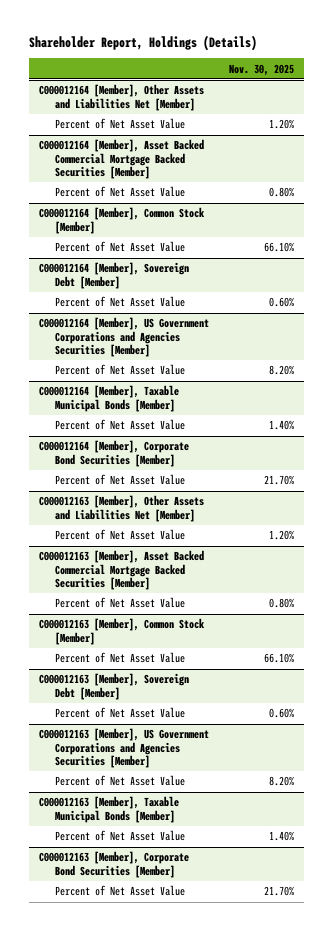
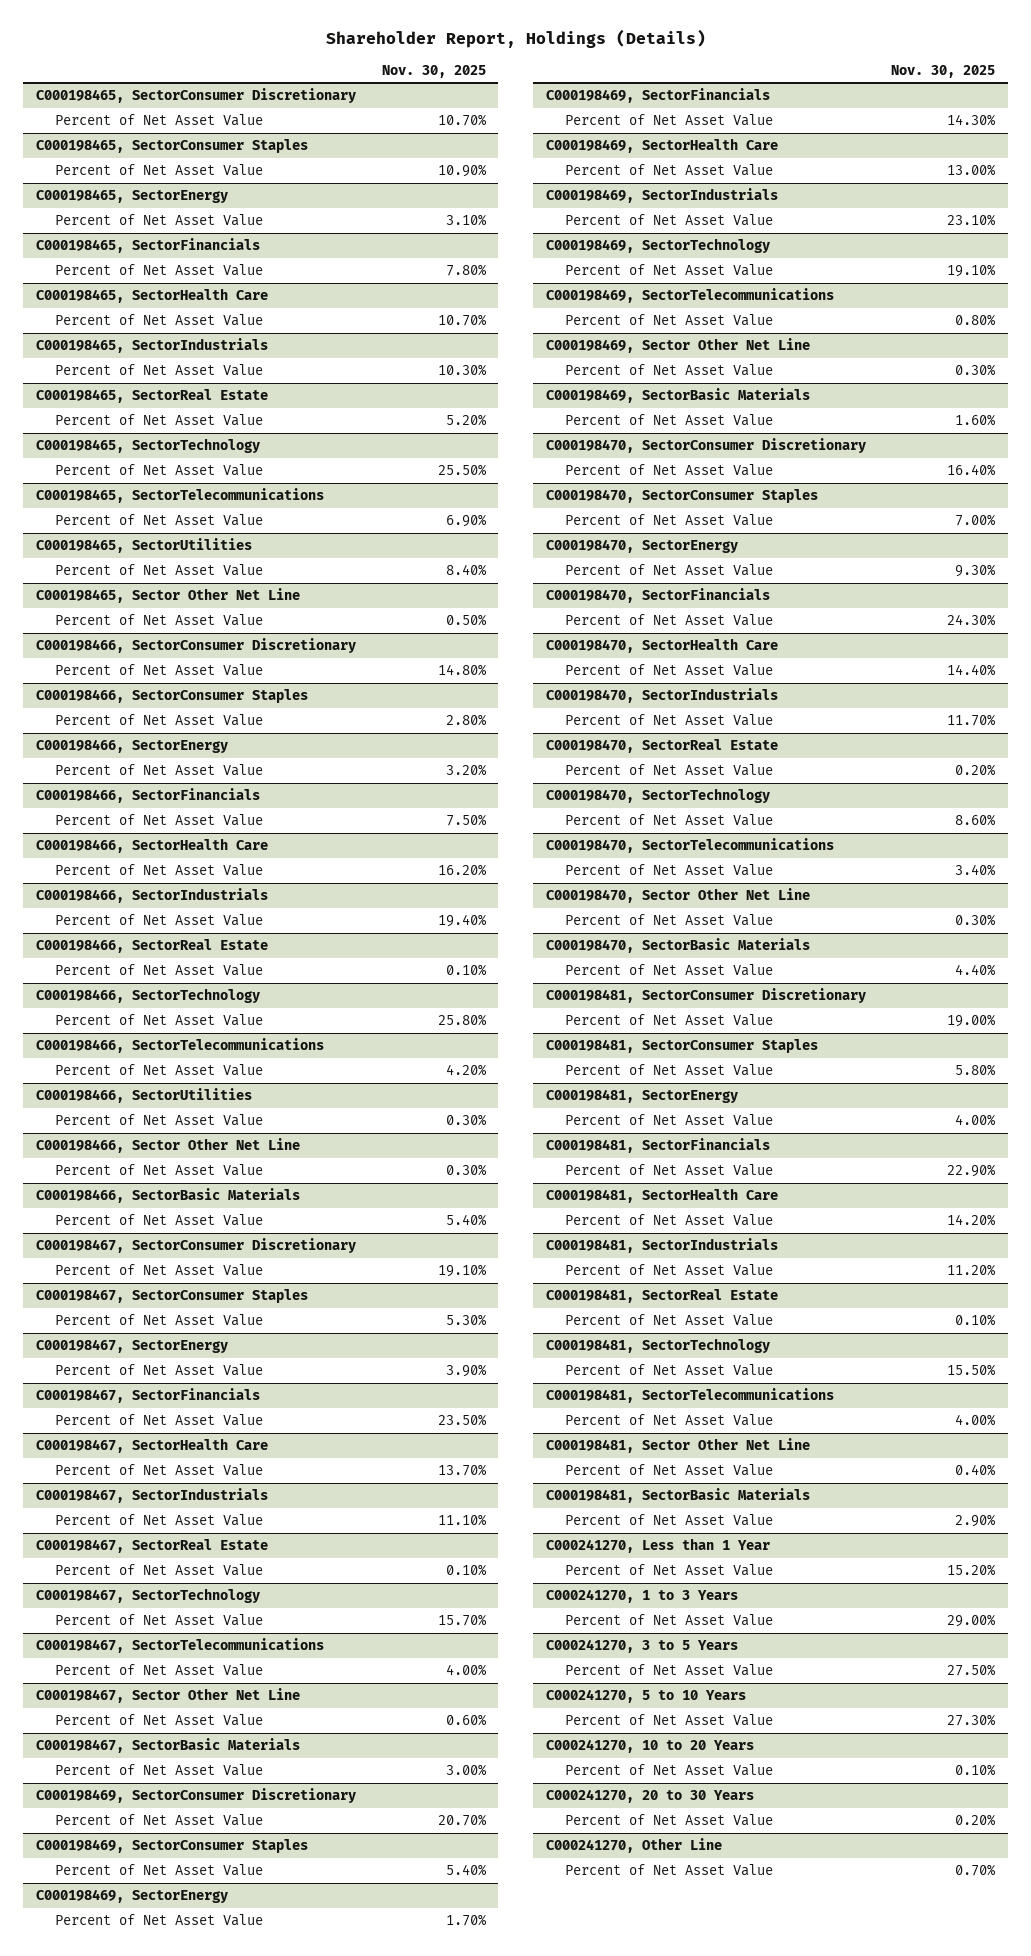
[38,84,204,111] C000012164 [Member], Other Assets and Liabilities Net [Member] -> none
[38,139,204,180] C000012164 [Member], Asset Backed Commercial Mortgage Backed Securities [Member] -> none
[38,207,205,234] C000012164 [Member], Common Stock [Member] -> none
[38,262,189,289] C000012164 [Member], Sovereign Debt [Member] -> none
none -> [35,88,356,104] C000198465, SectorConsumer Discretionary
[269,119,295,130] 1.20% -> [437,114,487,127] 10.70%
none -> [35,139,308,154] C000198465, SectorConsumer Staples
[269,187,295,198] 0.80% -> [437,164,487,178] 10.90%
none -> [35,189,228,204] C000198465, SectorEnergy
[264,242,295,253] 66.10% -> [445,214,487,227] 3.10%
none -> [35,238,260,254] C000198465, SectorFinancials
none -> [54,264,263,277] Percent of Net Asset Value
none -> [35,288,268,304] C000198465, SectorHealth Care
none -> [54,314,263,327] Percent of Net Asset Value
none -> [35,338,268,354] C000198465, SectorIndustrials
none -> [54,364,263,377] Percent of Net Asset Value
none -> [35,389,268,404] C000198465, SectorReal Estate
none -> [54,414,263,427] Percent of Net Asset Value
none -> [35,438,260,454] C000198465, SectorTechnology
none -> [54,464,263,477] Percent of Net Asset Value
none -> [35,488,324,504] C000198465, SectorTelecommunications
none -> [54,514,263,527] Percent of Net Asset Value
none -> [35,538,252,554] C000198465, SectorUtilities
none -> [54,564,263,577] Percent of Net Asset Value
none -> [35,588,300,604] C000198465, Sector Other Net Line
none -> [54,614,263,627] Percent of Net Asset Value
none -> [35,638,356,654] C000198466, SectorConsumer Discretionary
none -> [54,664,263,677] Percent of Net Asset Value
none -> [35,689,308,704] C000198466, SectorConsumer Staples
none -> [54,714,263,727] Percent of Net Asset Value
none -> [35,739,228,754] C000198466, SectorEnergy
none -> [54,764,263,777] Percent of Net Asset Value
none -> [35,788,260,804] C000198466, SectorFinancials
none -> [54,814,263,827] Percent of Net Asset Value
none -> [35,838,268,854] C000198466, SectorHealth Care
none -> [54,864,263,877] Percent of Net Asset Value
none -> [35,888,268,904] C000198466, SectorIndustrials
none -> [54,914,263,927] Percent of Net Asset Value
none -> [35,939,268,954] C000198466, SectorReal Estate
none -> [54,964,263,977] Percent of Net Asset Value
none -> [35,988,260,1004] C000198466, SectorTechnology
none -> [54,1014,263,1027] Percent of Net Asset Value
none -> [35,1038,324,1054] C000198466, SectorTelecommunications
none -> [54,1064,263,1077] Percent of Net Asset Value
none -> [35,1088,252,1104] C000198466, SectorUtilities
none -> [54,1114,263,1127] Percent of Net Asset Value
none -> [35,1138,300,1154] C000198466, Sector Other Net Line
none -> [54,1164,263,1177] Percent of Net Asset Value
none -> [35,1188,300,1204] C000198466, SectorBasic Materials
none -> [54,1214,263,1227] Percent of Net Asset Value
none -> [35,1238,356,1254] C000198467, SectorConsumer Discretionary
none -> [54,1264,263,1277] Percent of Net Asset Value
none -> [35,1289,308,1304] C000198467, SectorConsumer Staples
none -> [54,1314,263,1327] Percent of Net Asset Value
none -> [35,1339,228,1354] C000198467, SectorEnergy
none -> [54,1364,263,1377] Percent of Net Asset Value
none -> [35,1388,260,1404] C000198467, SectorFinancials
none -> [54,1414,263,1427] Percent of Net Asset Value
none -> [35,1438,268,1454] C000198467, SectorHealth Care
none -> [54,1464,263,1477] Percent of Net Asset Value
none -> [35,1488,268,1504] C000198467, SectorIndustrials
none -> [54,1514,263,1527] Percent of Net Asset Value
none -> [35,1539,268,1554] C000198467, SectorReal Estate
none -> [54,1564,263,1577] Percent of Net Asset Value
none -> [35,1588,260,1604] C000198467, SectorTechnology
none -> [54,1614,263,1627] Percent of Net Asset Value
none -> [35,1638,324,1654] C000198467, SectorTelecommunications
none -> [54,1664,263,1677] Percent of Net Asset Value
none -> [35,1688,300,1704] C000198467, Sector Other Net Line
[38,317,209,358] C000012164 [Member], US Government Corporations and Agencies Securities [Member] -> none
[38,385,179,412] C000012164 [Member], Taxable Municipal Bonds [Member] -> none
[38,440,189,467] C000012164 [Member], Corporate Bond Securities [Member] -> none
[38,495,204,522] C000012163 [Member], Other Assets and Liabilities Net [Member] -> none
[38,550,204,591] C000012163 [Member], Asset Backed Commercial Mortgage Backed Securities [Member] -> none
none -> [35,1738,300,1754] C000198467, SectorBasic Materials
[269,365,295,376] 8.20% -> [445,1764,487,1777] 3.00%
none -> [35,1788,356,1804] C000198469, SectorConsumer Discretionary
[269,420,295,431] 1.40% -> [437,1814,487,1827] 20.70%
none -> [35,1839,308,1854] C000198469, SectorConsumer Staples
[264,475,295,486] 21.70% -> [445,1864,487,1877] 5.40%
none -> [35,1889,228,1904] C000198469, SectorEnergy
[269,530,295,541] 1.20% -> [445,1914,487,1927] 1.70%
none -> [545,88,770,104] C000198469, SectorFinancials
none -> [564,114,773,127] Percent of Net Asset Value
none -> [545,138,778,154] C000198469, SectorHealth Care
none -> [564,164,773,177] Percent of Net Asset Value
none -> [545,188,778,204] C000198469, SectorIndustrials
none -> [564,214,773,227] Percent of Net Asset Value
none -> [545,238,770,254] C000198469, SectorTechnology
none -> [564,264,773,277] Percent of Net Asset Value
none -> [545,288,834,304] C000198469, SectorTelecommunications
[38,618,205,645] C000012163 [Member], Common Stock [Member] -> none
[38,673,189,700] C000012163 [Member], Sovereign Debt [Member] -> none
[38,728,209,769] C000012163 [Member], US Government Corporations and Agencies Securities [Member] -> none
[38,796,179,823] C000012163 [Member], Taxable Municipal Bonds [Member] -> none
[38,851,189,878] C000012163 [Member], Corporate Bond Securities [Member] -> none
none -> [545,338,810,354] C000198469, Sector Other Net Line
[264,653,295,664] 66.10% -> [955,364,997,377] 0.30%
none -> [545,388,810,404] C000198469, SectorBasic Materials
[269,708,295,719] 0.60% -> [955,414,997,427] 1.60%
none -> [545,438,866,454] C000198470, SectorConsumer Discretionary
[269,776,295,787] 8.20% -> [947,464,997,477] 16.40%
none -> [545,489,818,504] C000198470, SectorConsumer Staples
[269,831,295,842] 1.40% -> [955,514,997,527] 7.00%
none -> [545,539,738,554] C000198470, SectorEnergy
[264,886,295,897] 21.70% -> [955,564,997,578] 9.30%
none -> [545,588,770,604] C000198470, SectorFinancials
none -> [564,614,773,627] Percent of Net Asset Value
none -> [545,638,778,654] C000198470, SectorHealth Care
none -> [564,664,773,677] Percent of Net Asset Value
none -> [545,688,778,704] C000198470, SectorIndustrials
none -> [564,714,773,727] Percent of Net Asset Value
none -> [545,739,778,754] C000198470, SectorReal Estate
none -> [564,764,773,777] Percent of Net Asset Value
none -> [545,788,770,804] C000198470, SectorTechnology
none -> [564,814,773,827] Percent of Net Asset Value
none -> [545,838,834,854] C000198470, SectorTelecommunications
none -> [564,864,773,877] Percent of Net Asset Value
none -> [545,888,810,904] C000198470, Sector Other Net Line
none -> [564,914,773,927] Percent of Net Asset Value
none -> [545,938,810,954] C000198470, SectorBasic Materials
none -> [564,964,773,977] Percent of Net Asset Value
none -> [545,988,866,1004] C000198481, SectorConsumer Discretionary
none -> [564,1014,773,1027] Percent of Net Asset Value
none -> [545,1039,818,1054] C000198481, SectorConsumer Staples
none -> [564,1064,773,1077] Percent of Net Asset Value
none -> [545,1089,738,1104] C000198481, SectorEnergy
none -> [564,1114,773,1127] Percent of Net Asset Value
none -> [545,1138,770,1154] C000198481, SectorFinancials
none -> [564,1164,773,1177] Percent of Net Asset Value
none -> [545,1188,778,1204] C000198481, SectorHealth Care
none -> [564,1214,773,1227] Percent of Net Asset Value
none -> [545,1238,778,1254] C000198481, SectorIndustrials
none -> [564,1264,773,1277] Percent of Net Asset Value
none -> [545,1289,778,1304] C000198481, SectorReal Estate
none -> [564,1314,773,1327] Percent of Net Asset Value
none -> [545,1338,770,1354] C000198481, SectorTechnology
none -> [564,1364,773,1377] Percent of Net Asset Value
none -> [545,1388,834,1404] C000198481, SectorTelecommunications
none -> [564,1414,773,1427] Percent of Net Asset Value
none -> [545,1438,810,1454] C000198481, Sector Other Net Line
none -> [564,1464,773,1477] Percent of Net Asset Value
none -> [545,1488,810,1504] C000198481, SectorBasic Materials
none -> [564,1514,773,1527] Percent of Net Asset Value
none -> [545,1538,770,1554] C000241270, Less than 1 Year
none -> [564,1564,773,1577] Percent of Net Asset Value
none -> [545,1589,738,1604] C000241270, 1 to 3 Years
none -> [564,1614,773,1627] Percent of Net Asset Value
none -> [545,1639,738,1654] C000241270, 3 to 5 Years
none -> [564,1664,773,1677] Percent of Net Asset Value
none -> [545,1689,746,1704] C000241270, 5 to 10 Years
none -> [564,1714,773,1727] Percent of Net Asset Value
none -> [545,1739,754,1754] C000241270, 10 to 20 Years
none -> [564,1764,773,1777] Percent of Net Asset Value
none -> [545,1789,754,1804] C000241270, 20 to 30 Years
none -> [564,1814,773,1827] Percent of Net Asset Value
none -> [545,1838,722,1854] C000241270, Other Line
none -> [564,1864,773,1877] Percent of Net Asset Value

